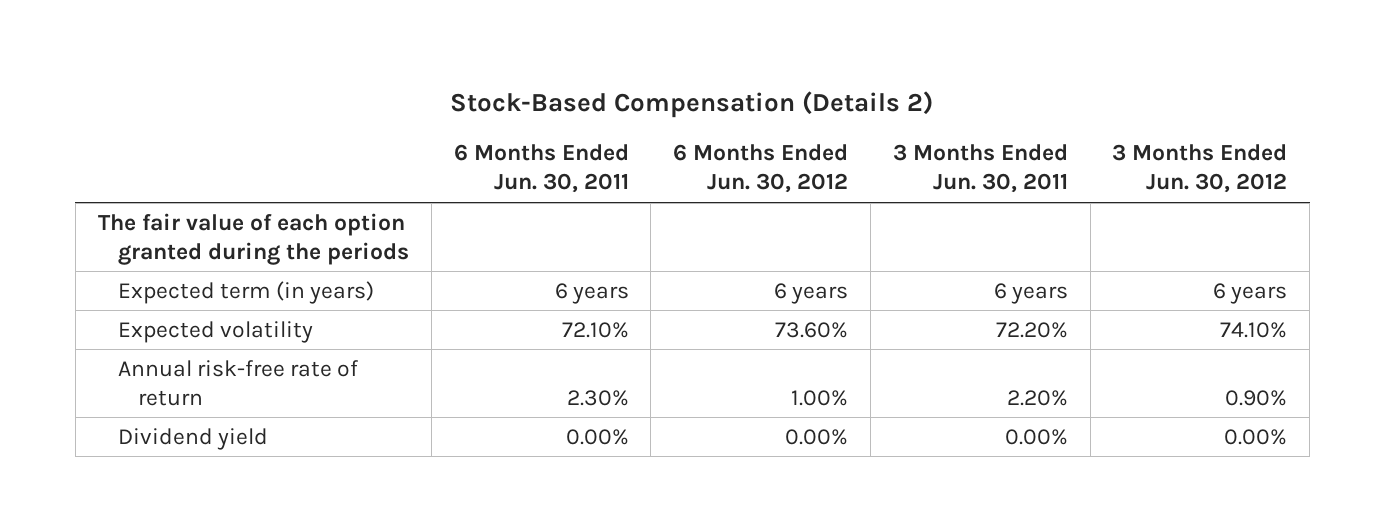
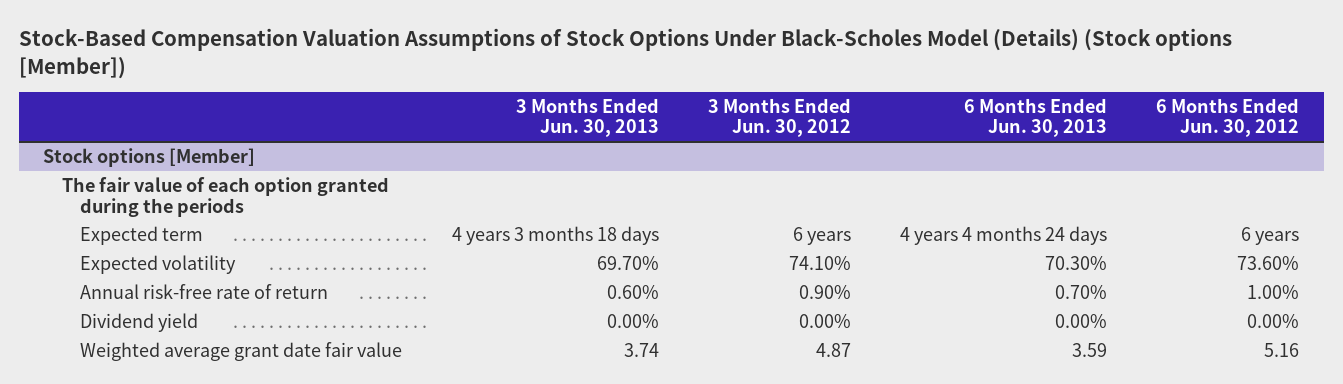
[450,90,934,118] Stock-Based Compensation (Details 2) -> [18,28,1232,80] Stock-Based Compensation Valuation Assumptions of Stock Options Under Black-Scholes Model (Details) (Stock options [Member])
[453,144,629,194] 6 Months Ended Jun. 30, 2011 -> none
[892,144,1068,194] 3 Months Ended Jun. 30, 2011 -> none
none -> [515,97,659,138] 3 Months Ended Jun. 30, 2013
none -> [963,97,1107,138] 6 Months Ended Jun. 30, 2013
none -> [43,147,256,167] Stock options [Member]
[117,280,374,304] Expected term (in years) -> [80,225,204,245] Expected term
none -> [80,341,403,361] Weighted average grant date fair value

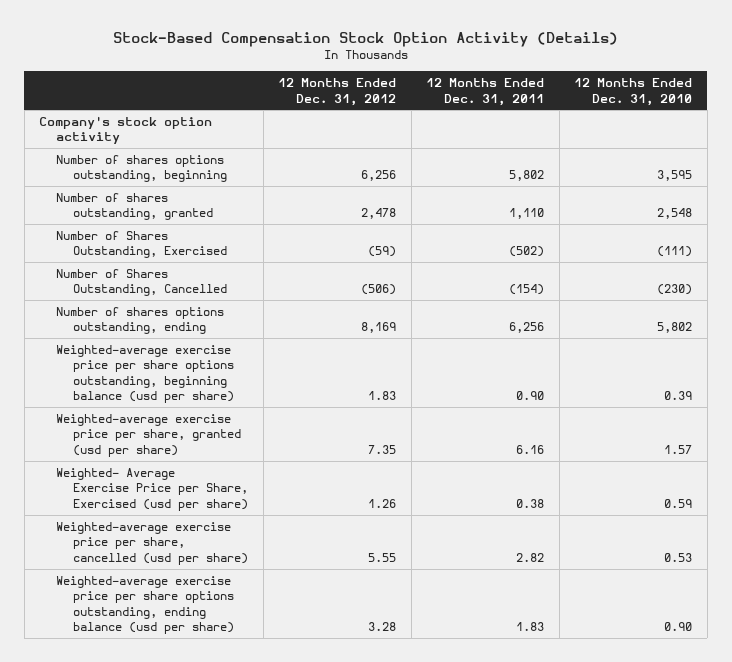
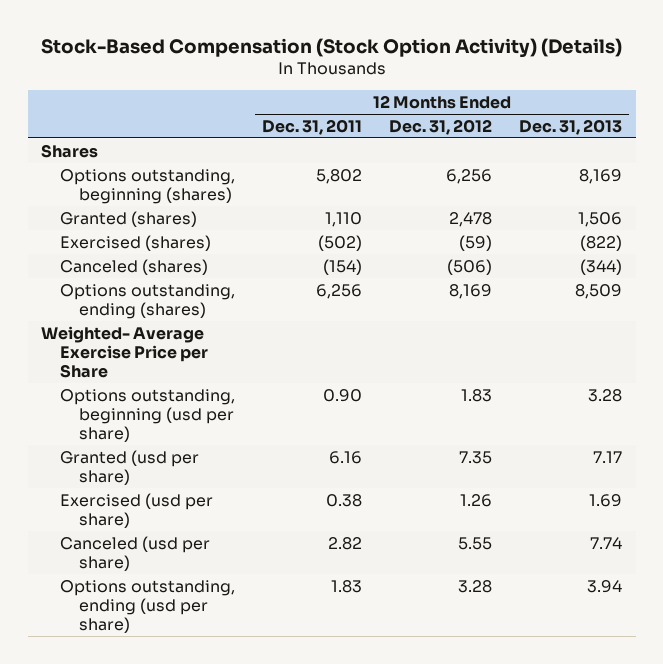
[112,32,618,48] Stock-Based Compensation Stock Option Activity (Details) -> [40,37,622,58] Stock-Based Compensation (Stock Option Activity) (Details)
[574,78,693,106] 12 Months Ended Dec. 31, 2010 -> none
none -> [519,118,623,135] Dec. 31, 2013
[39,115,213,145] Company's stock option activity -> [41,143,99,158] Shares
[56,154,228,183] Number of shares options outstanding, beginning -> [60,168,236,205] Options outstanding, beginning (shares)
[56,192,214,221] Number of shares outstanding, granted -> [60,210,198,227] Granted (shares)
[56,230,228,259] Number of Shares Outstanding, Exercised -> [60,234,212,251] Exercised (shares)
[56,268,228,297] Number of Shares Outstanding, Cancelled -> [60,258,209,275] Canceled (shares)
[56,306,225,335] Number of shares options outstanding, ending -> [60,283,236,320] Options outstanding, ending (shares)
none -> [41,325,209,379] Weighted- Average Exercise Price per Share
[56,344,235,404] Weighted-average exercise price per share options outstanding, beginning balance (usd per share) -> [60,388,236,443] Options outstanding, beginning (usd per share)
[56,413,242,457] Weighted-average exercise price per share, granted (usd per share) -> [60,449,200,486] Granted (usd per share)
[56,467,249,511] Weighted- Average Exercise Price per Share, Exercised (usd per share) -> [60,492,214,529] Exercised (usd per share)
[56,521,249,565] Weighted-average exercise price per share, cancelled (usd per share) -> [60,535,211,572] Canceled (usd per share)
[56,575,235,635] Weighted-average exercise price per share options outstanding, ending balance (usd per share) -> [60,579,236,634] Options outstanding, ending (usd per share)

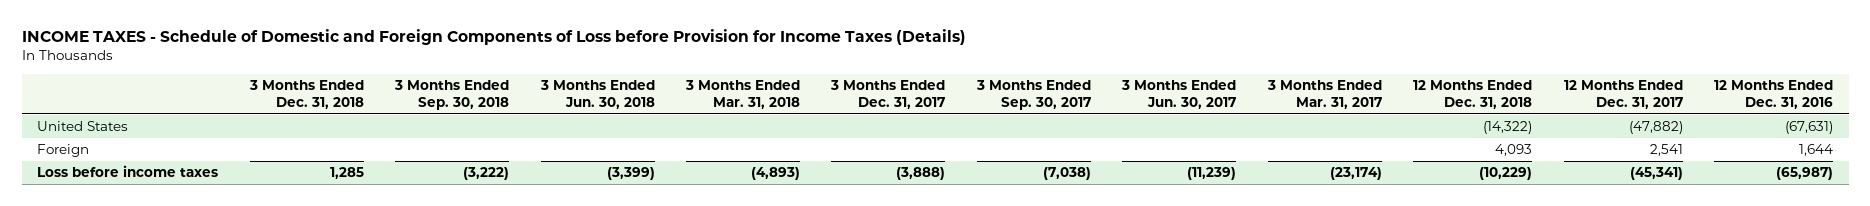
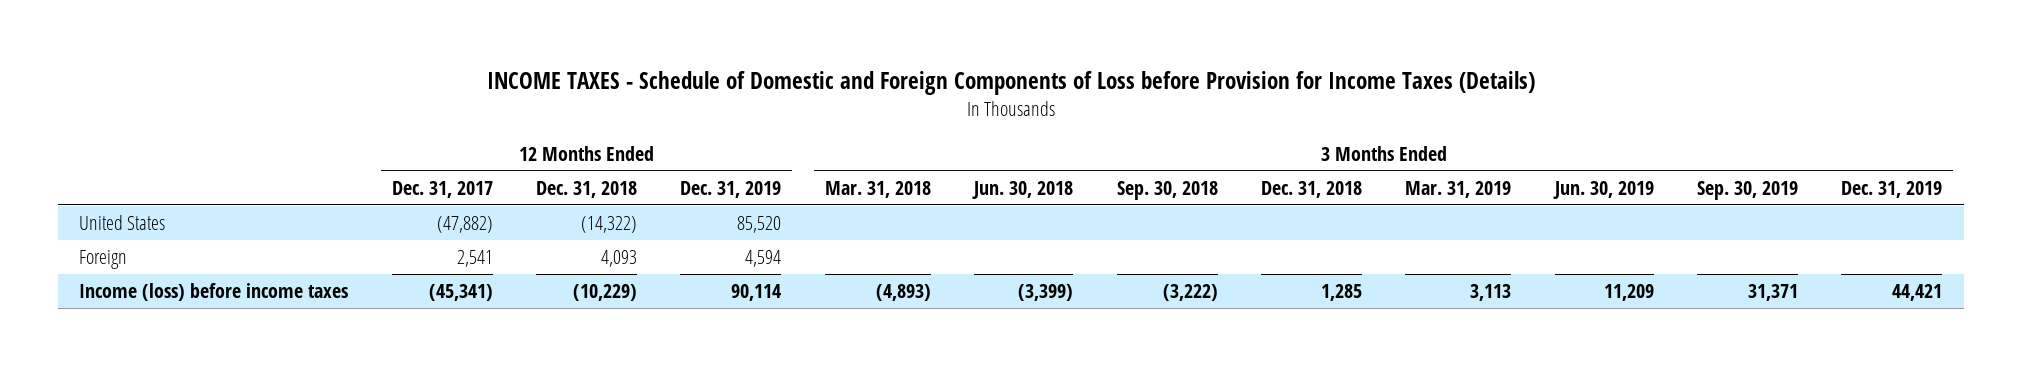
[830,79,946,109] 3 Months Ended Dec. 31, 2017 -> none
[975,79,1091,110] 3 Months Ended Sep. 30, 2017 -> none
[1121,79,1237,109] 3 Months Ended Jun. 30, 2017 -> none
[1266,79,1382,109] 3 Months Ended Mar. 31, 2017 -> none
[1713,79,1833,109] 12 Months Ended Dec. 31, 2016 -> none
none -> [680,180,782,198] Dec. 31, 2019
none -> [1405,180,1512,198] Mar. 31, 2019
none -> [1552,180,1654,199] Jun. 30, 2019
none -> [1697,180,1799,200] Sep. 30, 2019
none -> [1841,180,1943,198] Dec. 31, 2019
[37,165,219,178] Loss before income taxes -> [79,283,349,302] Income (loss) before income taxes

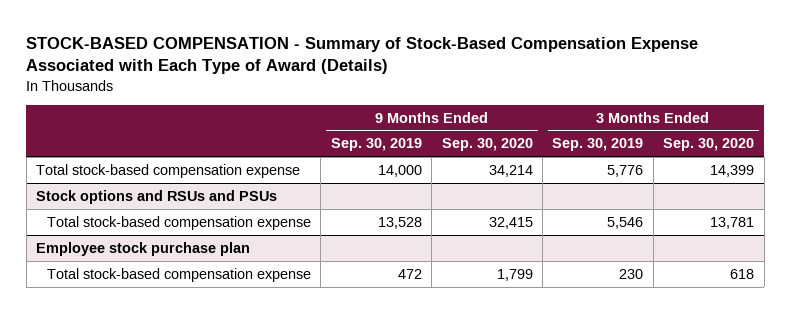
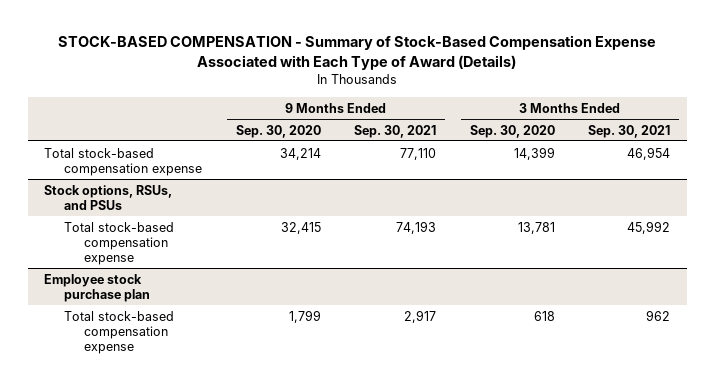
[330,138,422,152] Sep. 30, 2019 -> none
[552,138,644,152] Sep. 30, 2019 -> none
none -> [354,124,437,138] Sep. 30, 2021
none -> [588,124,671,138] Sep. 30, 2021
[36,189,278,204] Stock options and RSUs and PSUs -> [44,184,173,210] Stock options, RSUs, and PSUs

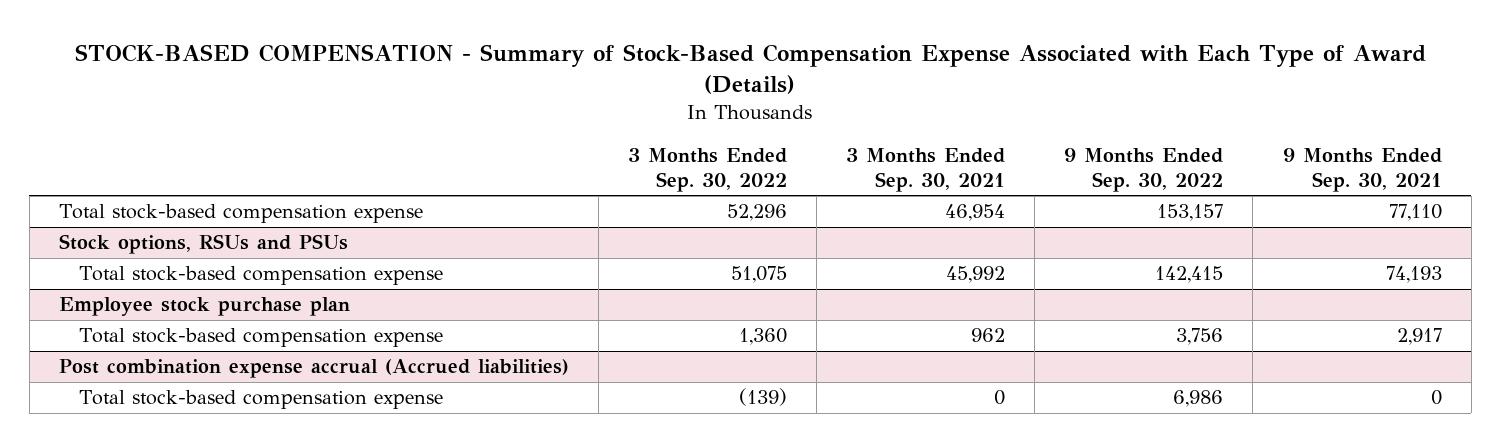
[235,124,321,138] Sep. 30, 2020 -> none
[469,124,555,138] Sep. 30, 2020 -> none
none -> [628,147,788,193] 3 Months Ended Sep. 30, 2022
none -> [1064,147,1224,193] 9 Months Ended Sep. 30, 2022
[44,184,173,210] Stock options, RSUs, and PSUs -> [58,234,348,255] Stock options, RSUs and PSUs
none -> [58,359,569,379] Post combination expense accrual (Accrued liabilities)
none -> [78,390,443,410] Total stock-based compensation expense

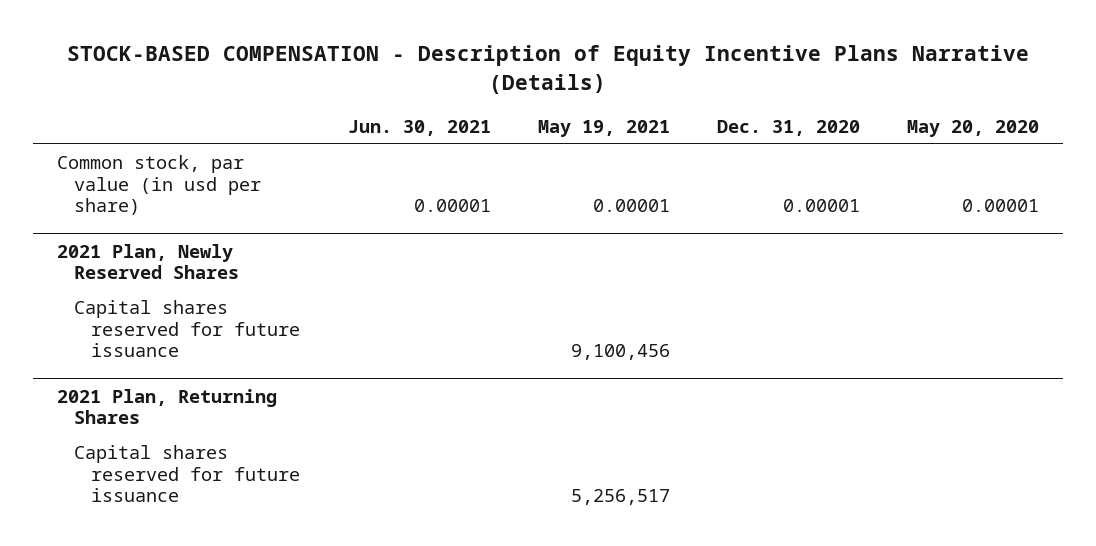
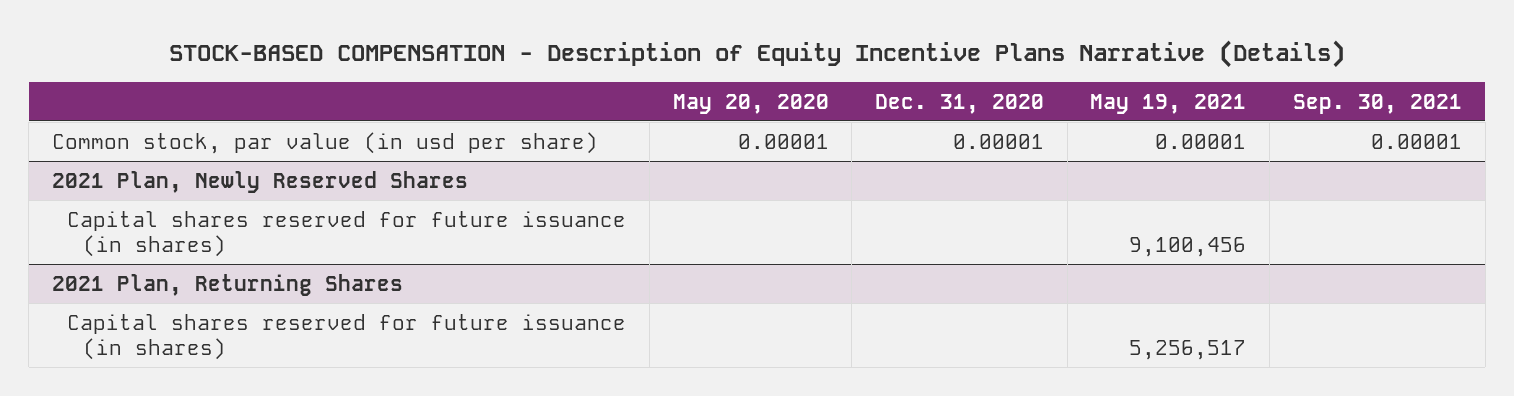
[347,119,491,136] Jun. 30, 2021 -> none
none -> [1292,93,1462,114] Sep. 30, 2021
[73,300,301,357] Capital shares reserved for future issuance -> [67,210,627,257] Capital shares reserved for future issuance (in shares)
[73,445,301,502] Capital shares reserved for future issuance -> [67,313,627,360] Capital shares reserved for future issuance (in shares)

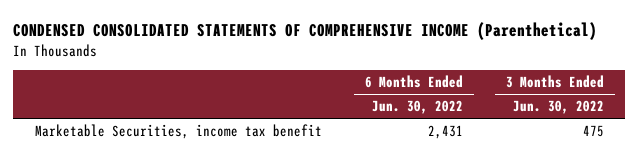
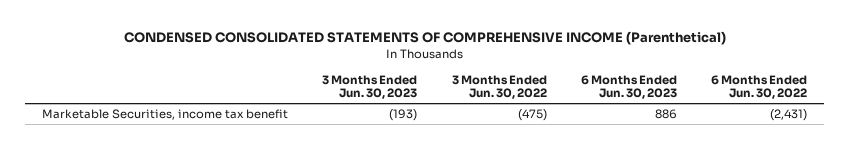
none -> [322,74,418,100] 3 Months Ended Jun. 30, 2023
none -> [580,74,677,100] 6 Months Ended Jun. 30, 2023
[427,125,463,140] 2,431 -> [770,109,808,122] (2,431)
[582,125,604,138] 475 -> [517,109,547,122] (475)

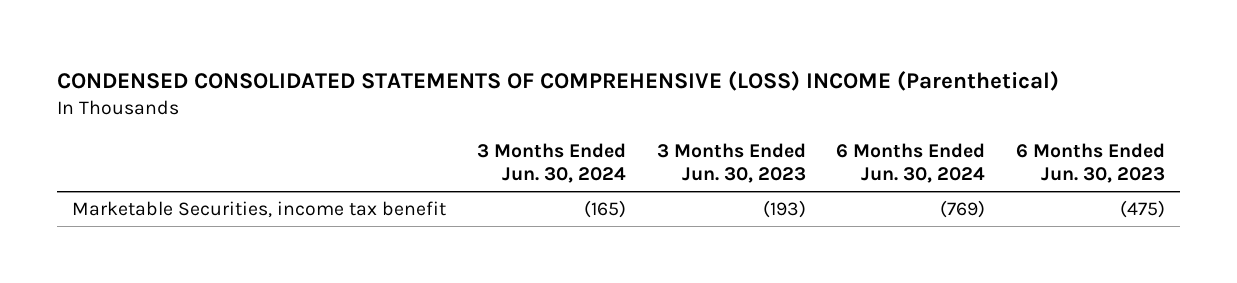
[123,31,726,46] CONDENSED CONSOLIDATED STATEMENTS OF COMPREHENSIVE INCOME (Parenthetical) -> [57,70,1060,91] CONDENSED CONSOLIDATED STATEMENTS OF COMPREHENSIVE (LOSS) INCOME (Parenthetical)
[451,74,547,100] 3 Months Ended Jun. 30, 2022 -> none
[711,74,808,100] 6 Months Ended Jun. 30, 2022 -> none
none -> [477,142,627,184] 3 Months Ended Jun. 30, 2024
none -> [836,142,986,184] 6 Months Ended Jun. 30, 2024
[654,109,677,120] 886 -> [1119,199,1165,218] (475)

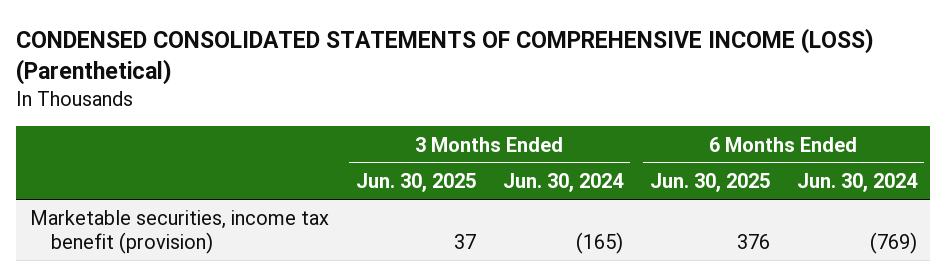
[57,70,1060,91] CONDENSED CONSOLIDATED STATEMENTS OF COMPREHENSIVE (LOSS) INCOME (Parenthetical) -> [16,27,875,85] CONDENSED CONSOLIDATED STATEMENTS OF COMPREHENSIVE INCOME (LOSS) (Parenthetical)
[656,142,806,184] 3 Months Ended Jun. 30, 2023 -> none
[1015,142,1165,184] 6 Months Ended Jun. 30, 2023 -> none
none -> [355,173,476,193] Jun. 30, 2025
none -> [649,173,770,193] Jun. 30, 2025
[72,200,447,218] Marketable Securities, income tax benefit -> [29,210,329,254] Marketable securities, income tax benefit (provision)

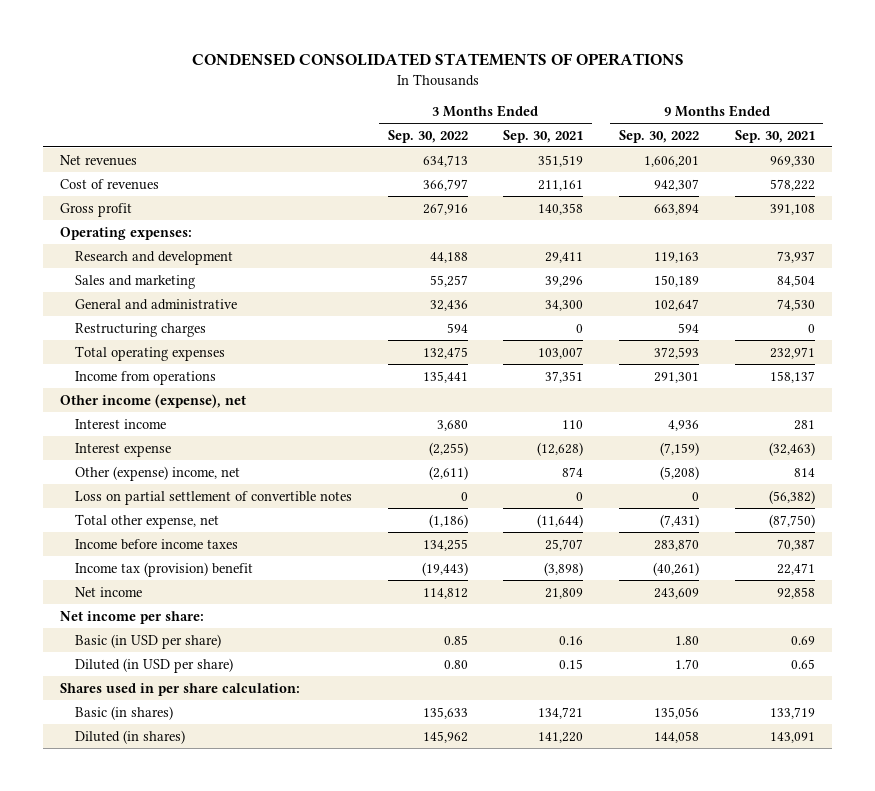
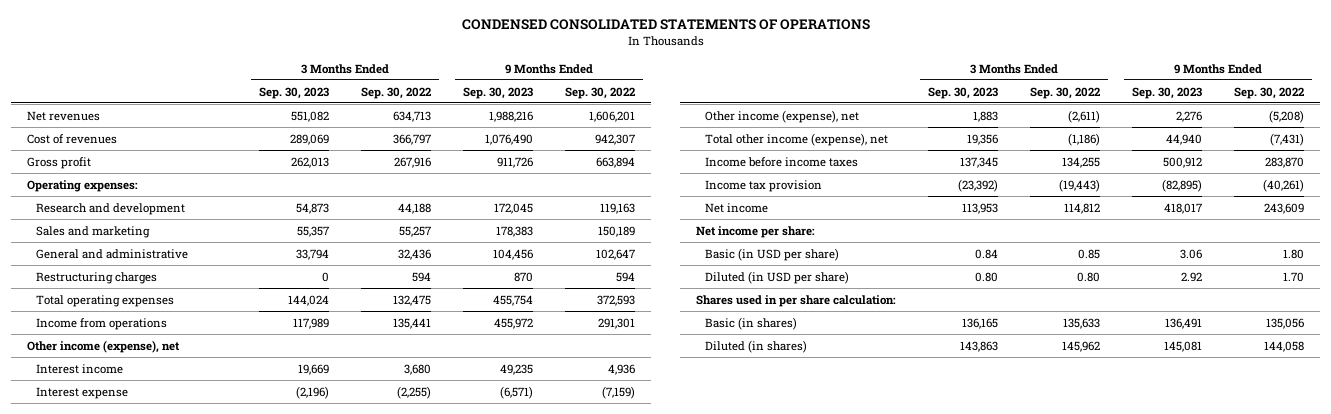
[503,129,584,143] Sep. 30, 2021 -> none
[734,129,815,143] Sep. 30, 2021 -> none
none -> [259,86,330,99] Sep. 30, 2023
none -> [463,86,534,99] Sep. 30, 2023
[75,490,353,505] Loss on partial settlement of convertible notes -> none
[75,465,241,481] Other (expense) income, net -> [704,109,859,123] Other income (expense), net
[75,513,220,529] Total other expense, net -> [704,132,888,146] Total other income (expense), net
[75,561,254,577] Income tax (provision) benefit -> [704,179,822,192] Income tax provision

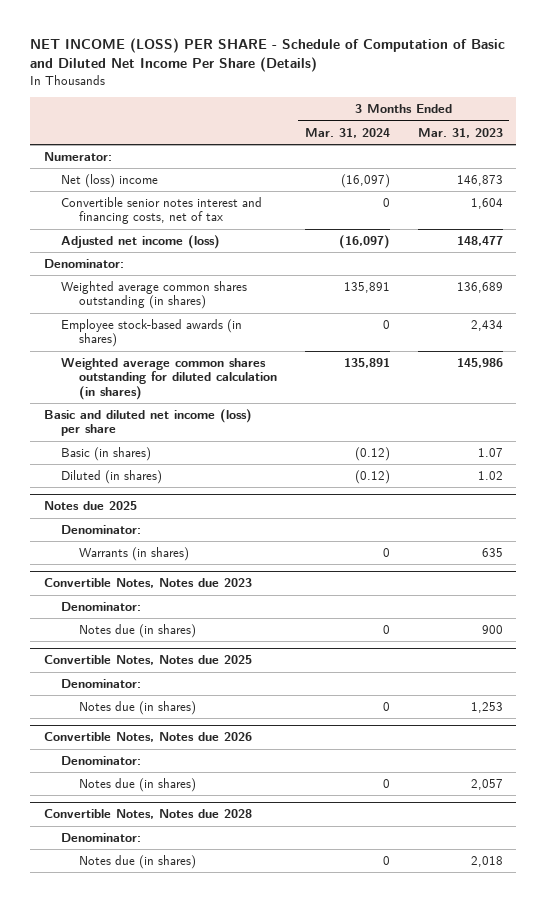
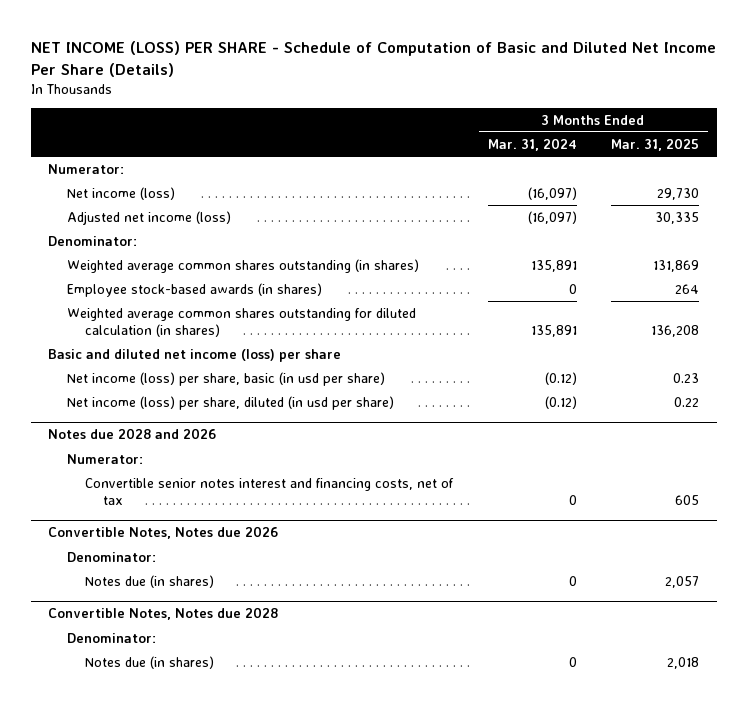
[417,127,503,138] Mar. 31, 2023 -> none
none -> [611,137,700,151] Mar. 31, 2025
[61,197,263,225] Convertible senior notes interest and financing costs, net of tax -> none
[61,174,159,189] Net (loss) income -> [66,186,175,200] Net income (loss)
[43,501,137,511] Notes due 2025 -> none
[61,525,142,535] Denominator: -> none
[78,547,189,562] Warrants (in shares) -> none
[43,578,252,589] Convertible Notes, Notes due 2023 -> none
[61,602,142,612] Denominator: -> none
[78,624,196,639] Notes due (in shares) -> none
[43,655,252,666] Convertible Notes, Notes due 2025 -> none
[61,679,142,689] Denominator: -> none
[78,701,196,716] Notes due (in shares) -> none
[61,447,152,462] Basic (in shares) -> [66,371,385,386] Net income (loss) per share, basic (in usd per share)
[61,470,163,485] Diluted (in shares) -> [66,395,394,410] Net income (loss) per share, diluted (in usd per share)
none -> [48,428,217,440] Notes due 2028 and 2026
none -> [66,453,143,464] Numerator:
none -> [84,477,454,506] Convertible senior notes interest and financing costs, net of tax

